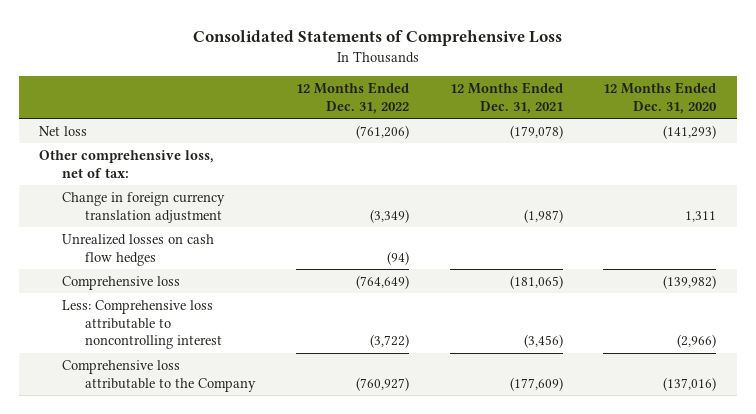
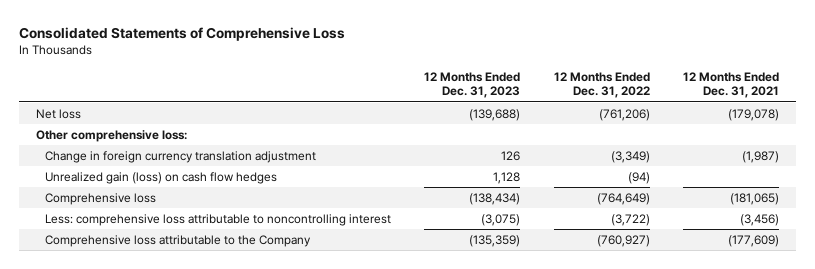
[603,82,718,114] 12 Months Ended Dec. 31, 2020 -> none
none -> [424,72,521,99] 12 Months Ended Dec. 31, 2023
[39,149,215,178] Other comprehensive loss, net of tax: -> [35,129,187,142] Other comprehensive loss:
[62,233,215,266] Unrealized losses on cash flow hedges -> [44,171,277,184] Unrealized gain (loss) on cash flow hedges
[62,299,223,350] Less: Comprehensive loss attributable to noncontrolling interest -> [44,213,391,226] Less: comprehensive loss attributable to noncontrolling interest

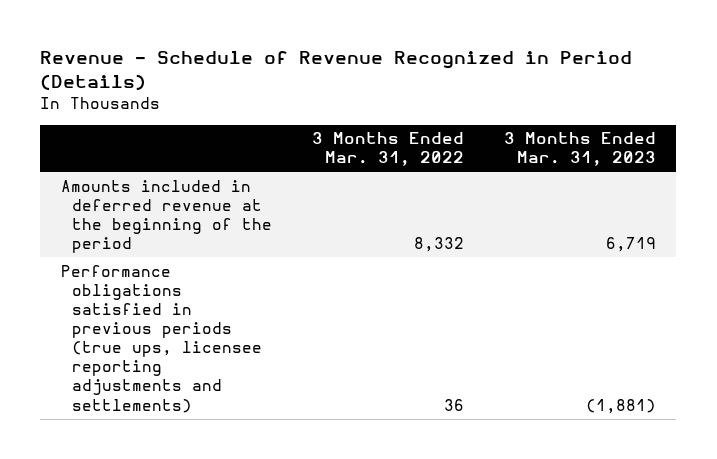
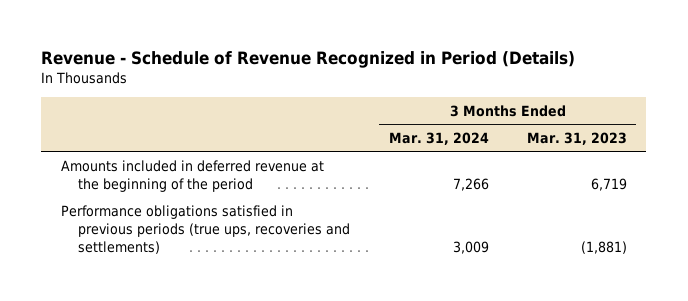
[311,132,464,167] 3 Months Ended Mar. 31, 2022 -> none
none -> [388,131,489,145] Mar. 31, 2024
[60,264,262,413] Performance obligations satisfied in previous periods (true ups, licensee reporting adjustments and settlements) -> [60,204,351,254] Performance obligations satisfied in previous periods (true ups, recoveries and settlements)

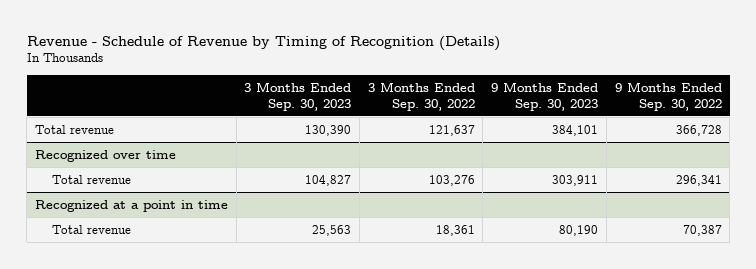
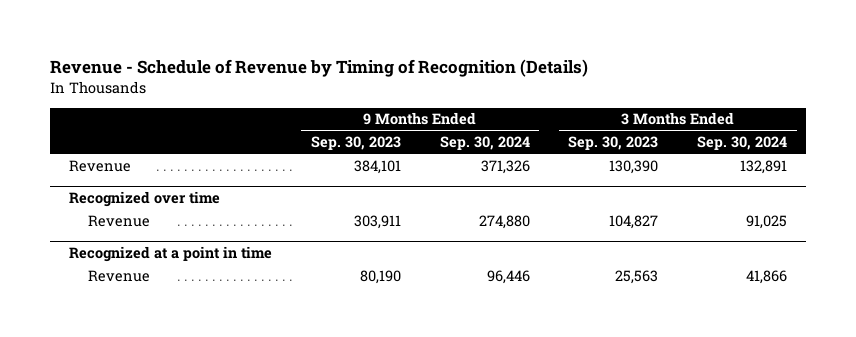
[367,81,475,111] 3 Months Ended Sep. 30, 2022 -> none
[614,81,722,111] 9 Months Ended Sep. 30, 2022 -> none
none -> [439,136,530,151] Sep. 30, 2024
none -> [696,136,787,151] Sep. 30, 2024
[34,124,114,134] Total revenue -> [69,159,132,172] Revenue
[51,174,131,184] Total revenue -> [87,214,150,227] Revenue
[51,224,131,234] Total revenue -> [87,269,150,282] Revenue

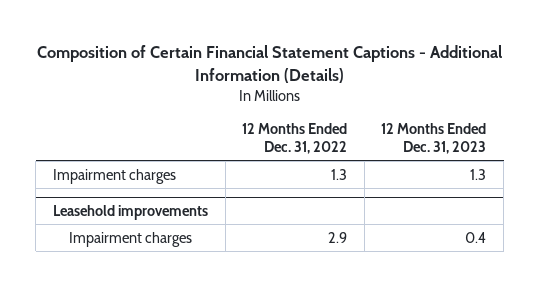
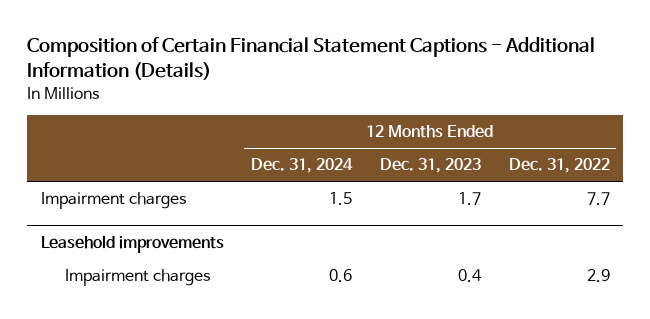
none -> [251,158,354,174] Dec. 31, 2024
[331,168,348,180] 1.3 -> [586,192,610,206] 7.7
[470,168,487,180] 1.3 -> [457,192,481,206] 1.7

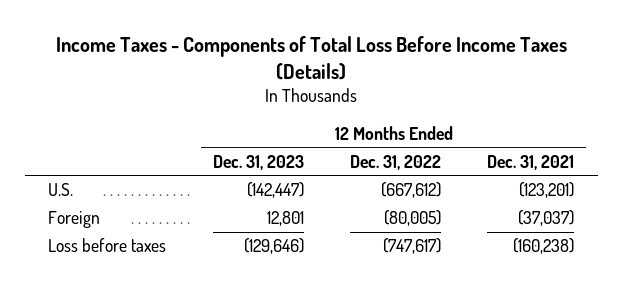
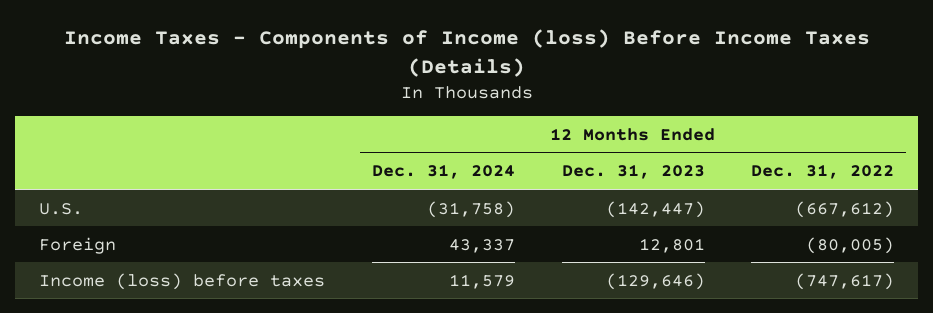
[56,36,568,81] Income Taxes - Components of Total Loss Before Income Taxes (Details) -> [63,29,870,77] Income Taxes - Components of Income (loss) Before Income Taxes (Details)
[487,154,575,170] Dec. 31, 2021 -> none
none -> [371,164,515,180] Dec. 31, 2024
[48,238,167,253] Loss before taxes -> [38,272,325,290] Income (loss) before taxes

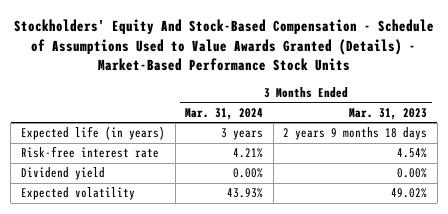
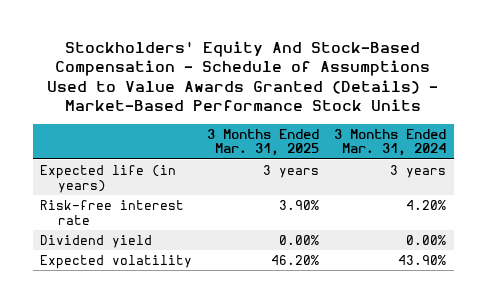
[349,107,428,120] Mar. 31, 2023 -> none
none -> [207,128,320,157] 3 Months Ended Mar. 31, 2025
[233,148,264,159] 4.21% -> [406,199,447,210] 4.20%
[227,188,264,199] 43.93% -> [398,254,447,265] 43.90%

